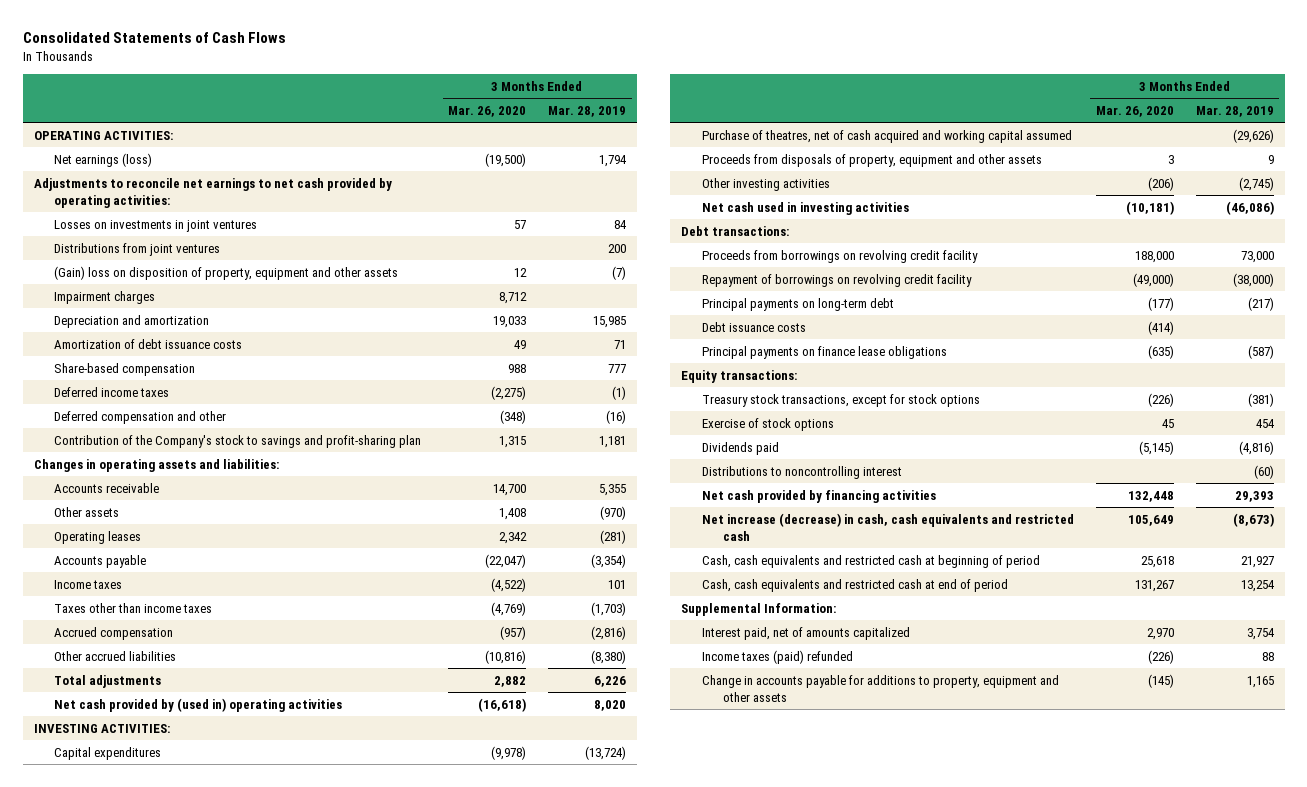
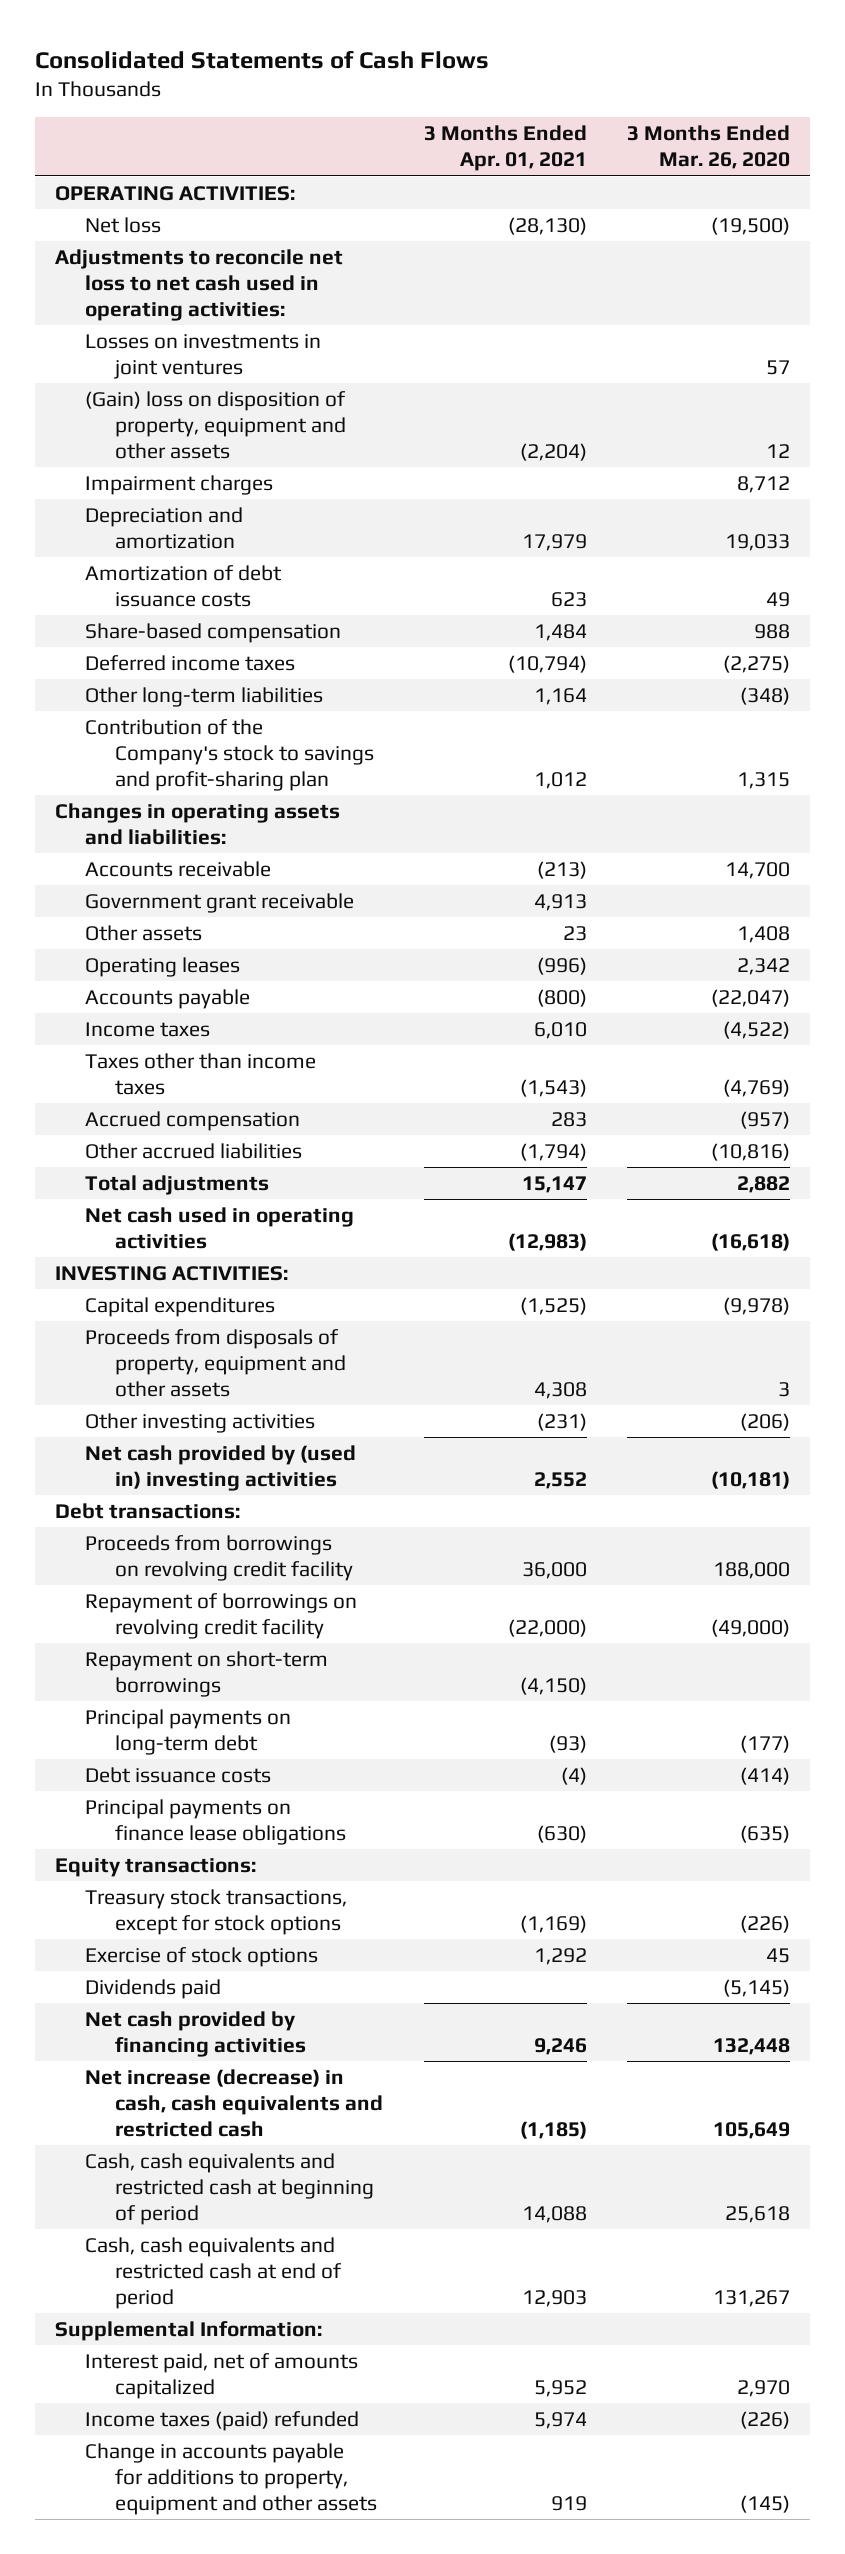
[548,105,627,117] Mar. 28, 2019 -> none
none -> [423,125,587,172] 3 Months Ended Apr. 01, 2021
[54,152,153,167] Net earnings (loss) -> [85,217,162,234] Net loss
[33,177,392,208] Adjustments to reconcile net earnings to net cash provided by operating activities: -> [55,249,344,321] Adjustments to reconcile net loss to net cash used in operating activities:
[54,242,221,256] Distributions from joint ventures -> none
[54,410,227,424] Deferred compensation and other -> [85,687,324,708] Other long-term liabilities
none -> [85,893,355,914] Government grant receivable
[54,697,343,712] Net cash provided by (used in) operating activities -> [85,1207,355,1249] Net cash used in operating activities
[701,129,1072,143] Purchase of theatres, net of cash acquired and working capital assumed -> none
[701,201,909,215] Net cash used in investing activities -> [85,1445,357,1491] Net cash provided by (used in) investing activities
none -> [85,1651,329,1697] Repayment on short-term borrowings
[701,465,902,479] Distributions to noncontrolling interest -> none

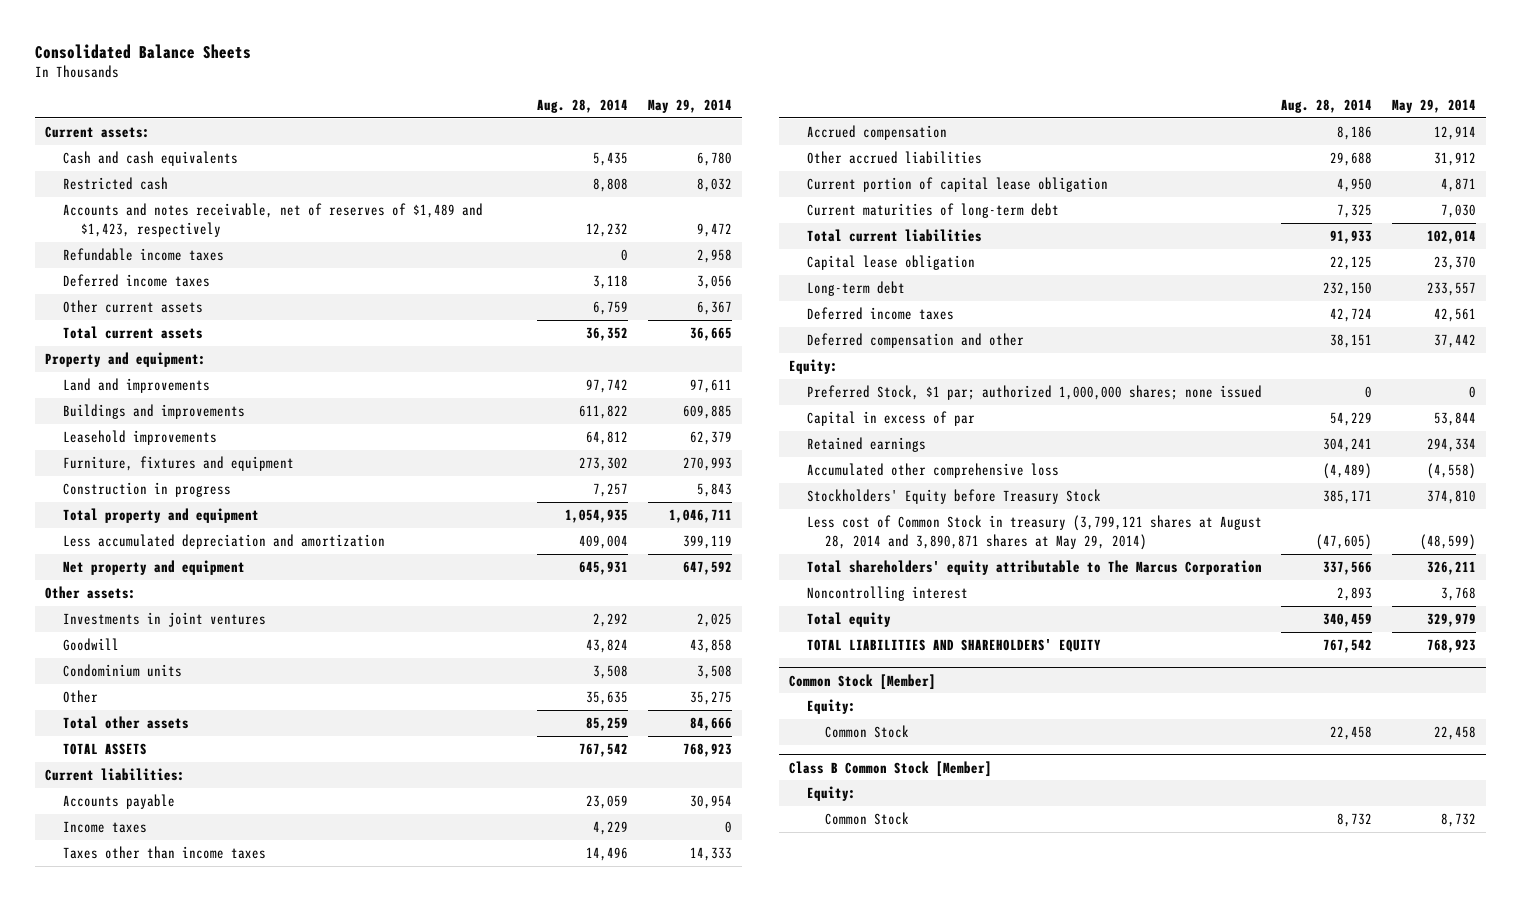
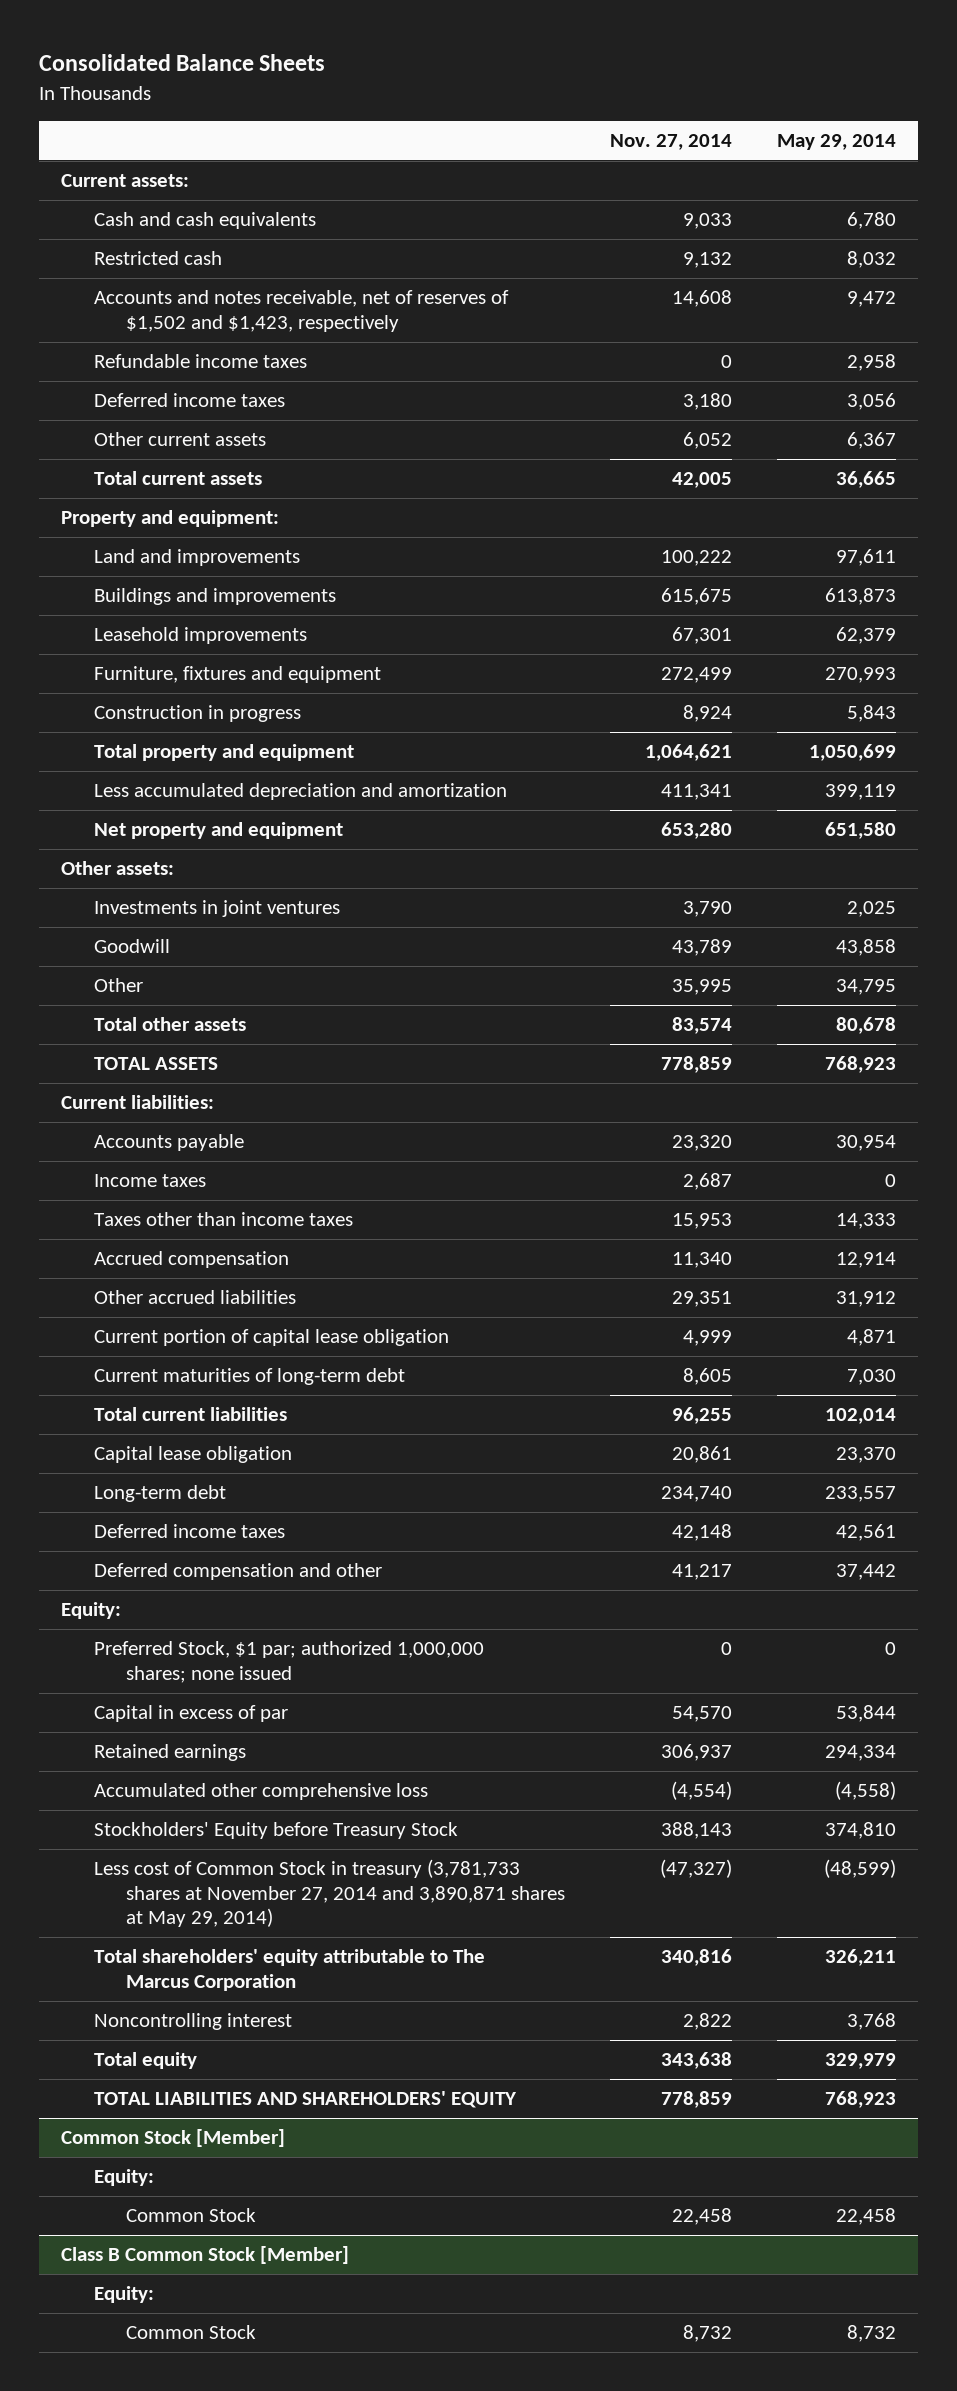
[537,99,629,114] Aug. 28, 2014 -> none
none -> [609,134,732,151] Nov. 27, 2014
[62,203,483,238] Accounts and notes receivable, net of reserves of $1,489 and $1,423, respectively -> [93,290,509,332] Accounts and notes receivable, net of reserves of $1,502 and $1,423, respectively
[683,405,733,420] 609,885 -> [824,588,896,606] 613,873
[669,509,733,524] 1,046,711 -> [808,744,896,762] 1,050,699
[683,561,733,576] 647,592 -> [824,822,896,840] 651,580
[62,664,182,678] Condominium units -> none
[690,691,733,706] 35,275 -> [835,979,896,996] 34,795
[690,717,733,732] 84,666 -> [835,1017,896,1035] 80,678
[806,515,1262,551] Less cost of Common Stock in treasury (3,799,121 shares at August 28, 2014 and 3,890,871 shares at May 29, 2014) -> [93,1859,565,1928] Less cost of Common Stock in treasury (3,781,733 shares at November 27, 2014 and 3,890,871 shares at May 29, 2014)

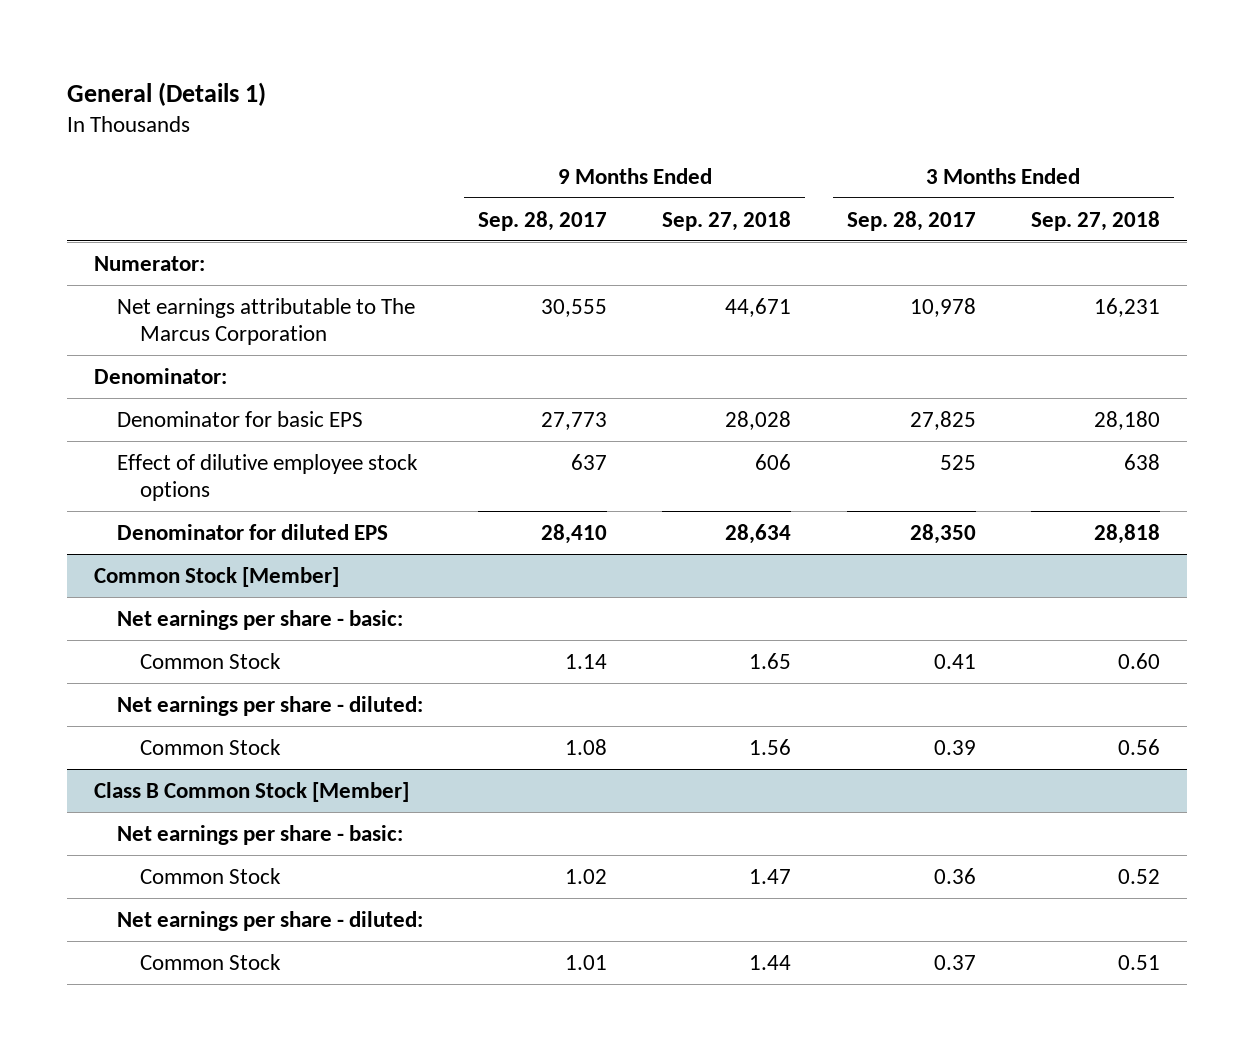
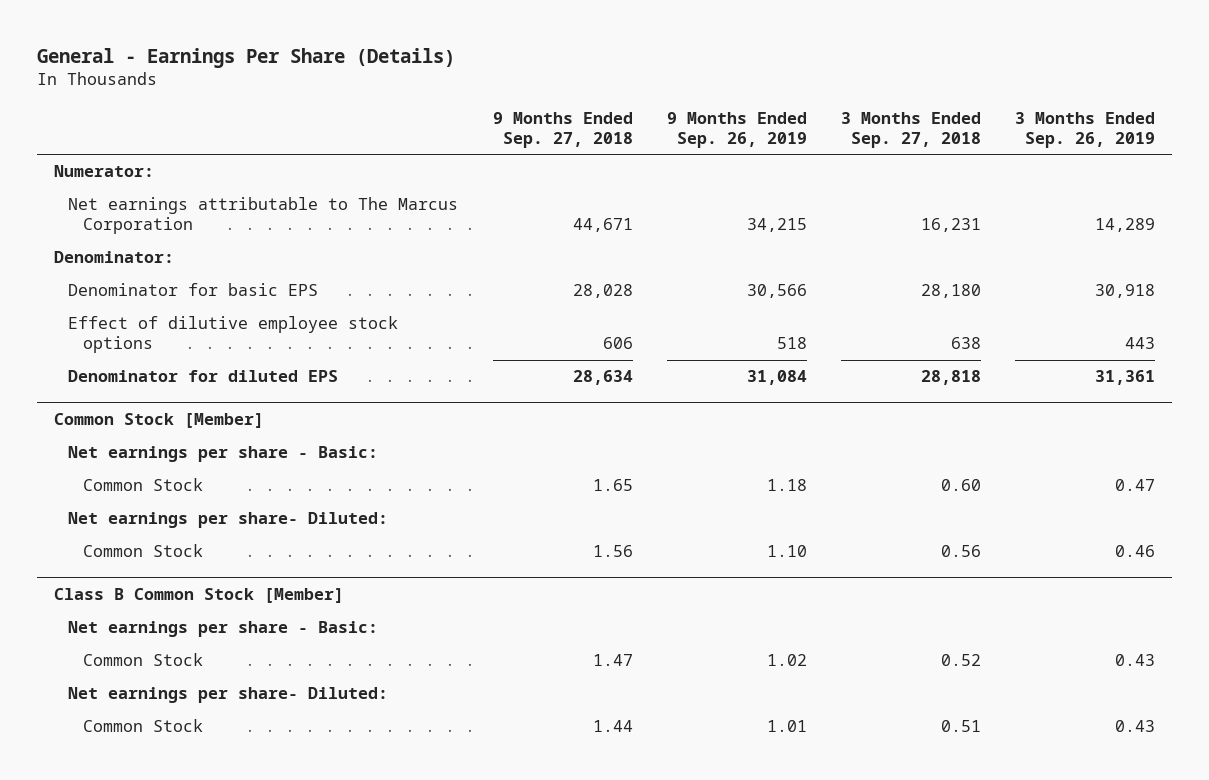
[66,81,266,106] General (Details 1) -> [37,47,456,68] General - Earnings Per Share (Details)
[478,210,608,231] Sep. 28, 2017 -> none
[846,210,976,231] Sep. 28, 2017 -> none
none -> [666,111,807,148] 9 Months Ended Sep. 26, 2019
none -> [1014,111,1155,148] 3 Months Ended Sep. 26, 2019
[117,609,404,630] Net earnings per share - basic: -> [68,446,379,463] Net earnings per share - Basic:
[117,695,424,716] Net earnings per share - diluted: -> [68,512,389,529] Net earnings per share- Diluted:
[117,824,404,845] Net earnings per share - basic: -> [68,621,379,638] Net earnings per share - Basic:
[117,910,424,931] Net earnings per share - diluted: -> [68,687,389,704] Net earnings per share- Diluted:

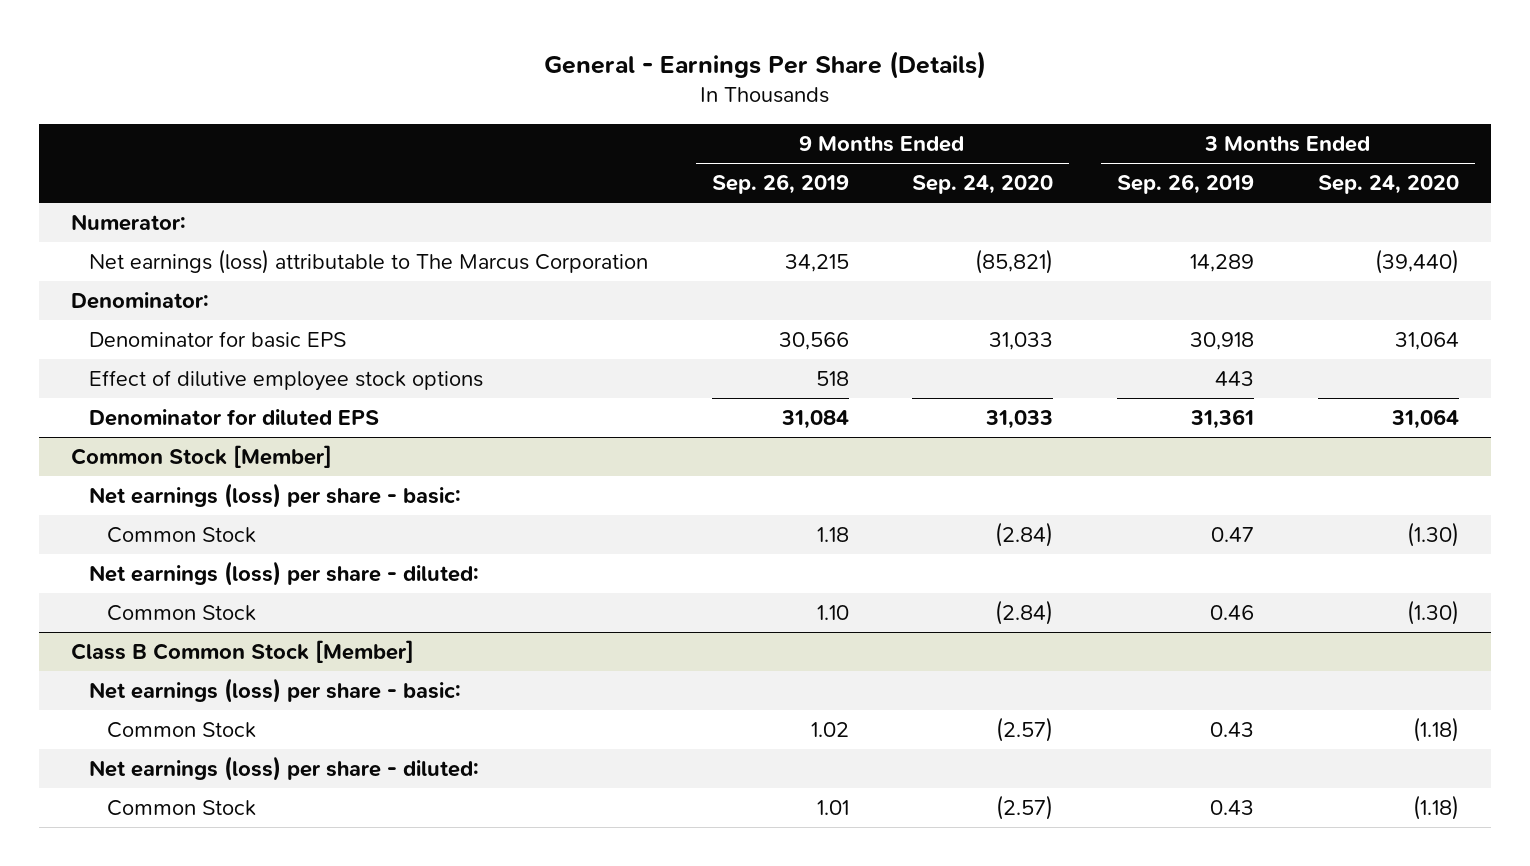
[492,111,633,148] 9 Months Ended Sep. 27, 2018 -> none
[840,111,981,148] 3 Months Ended Sep. 27, 2018 -> none
none -> [912,174,1054,194] Sep. 24, 2020
none -> [1317,174,1459,194] Sep. 24, 2020
[68,197,459,235] Net earnings attributable to The Marcus Corporation -> [88,248,648,274] Net earnings (loss) attributable to The Marcus Corporation
[68,446,379,463] Net earnings per share - Basic: -> [88,482,461,508] Net earnings (loss) per share - basic:
[68,512,389,529] Net earnings per share- Diluted: -> [88,560,479,586] Net earnings (loss) per share - diluted:
[68,621,379,638] Net earnings per share - Basic: -> [88,677,461,703] Net earnings (loss) per share - basic:
[68,687,389,704] Net earnings per share- Diluted: -> [88,755,479,781] Net earnings (loss) per share - diluted:

